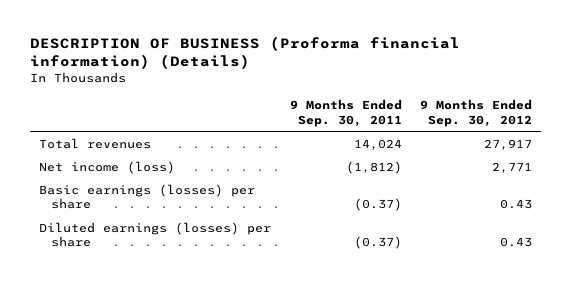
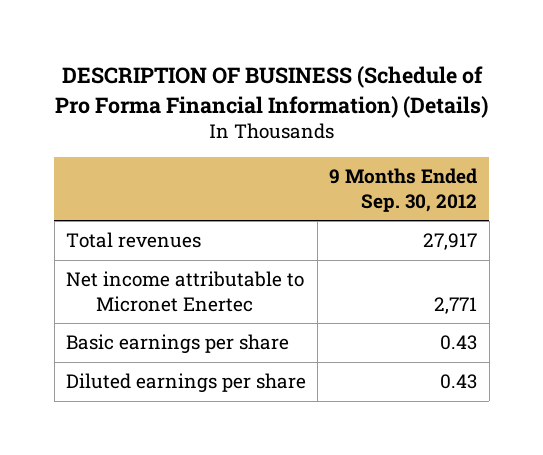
[29,36,460,70] DESCRIPTION OF BUSINESS (Proforma financial information) (Details) -> [54,66,488,118] DESCRIPTION OF BUSINESS (Schedule of Pro Forma Financial Information) (Details)
[289,99,402,127] 9 Months Ended Sep. 30, 2011 -> none
[39,160,176,174] Net income (loss) -> [65,271,304,312] Net income attributable to Micronet Enertec
[39,183,256,210] Basic earnings (losses) per share -> [65,334,289,355] Basic earnings per share
[39,221,272,248] Diluted earnings (losses) per share -> [65,373,306,394] Diluted earnings per share

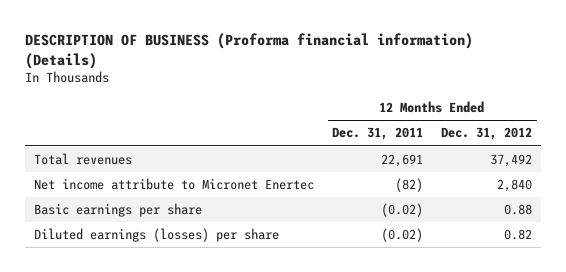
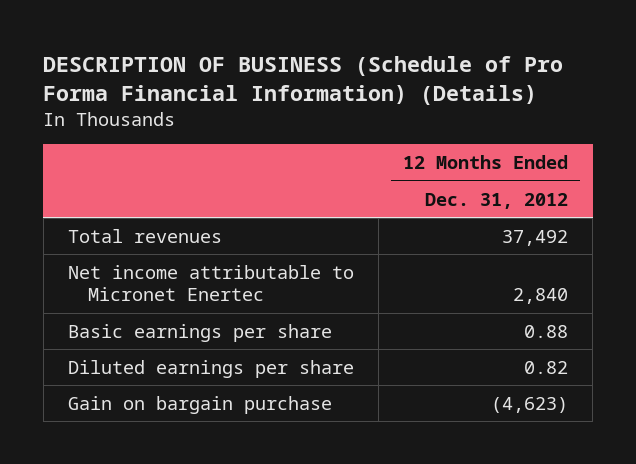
[24,32,473,69] DESCRIPTION OF BUSINESS (Proforma financial information) (Details) -> [43,56,564,105] DESCRIPTION OF BUSINESS (Schedule of Pro Forma Financial Information) (Details)
[332,127,424,141] Dec. 31, 2011 -> none
[33,178,314,191] Net income attribute to Micronet Enertec -> [67,264,354,302] Net income attributable to Micronet Enertec
[33,228,279,243] Diluted earnings (losses) per share -> [67,359,354,378] Diluted earnings per share
none -> [67,395,332,414] Gain on bargain purchase

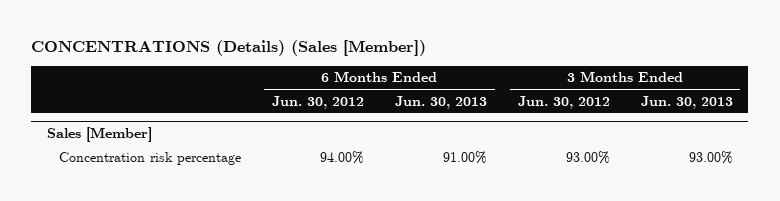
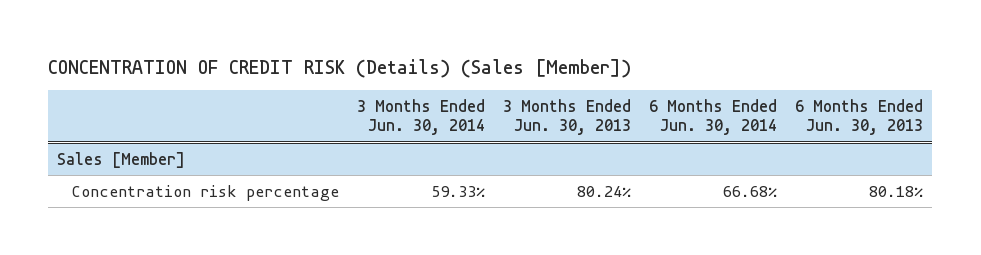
[31,40,427,57] CONCENTRATIONS (Details) (Sales [Member]) -> [48,58,632,78] CONCENTRATION OF CREDIT RISK (Details) (Sales [Member])
[271,95,364,109] Jun. 30, 2012 -> none
[517,95,610,109] Jun. 30, 2012 -> none
none -> [357,98,486,136] 3 Months Ended Jun. 30, 2014
none -> [649,98,778,136] 6 Months Ended Jun. 30, 2014
[442,151,487,165] 91.00% -> [869,185,924,197] 80.18%
[688,151,733,165] 93.00% -> [577,185,632,197] 80.24%

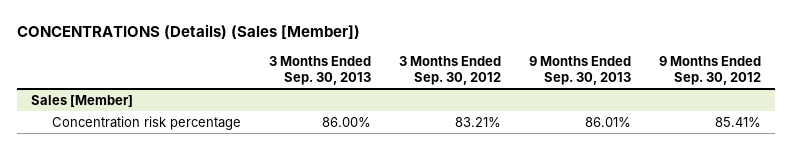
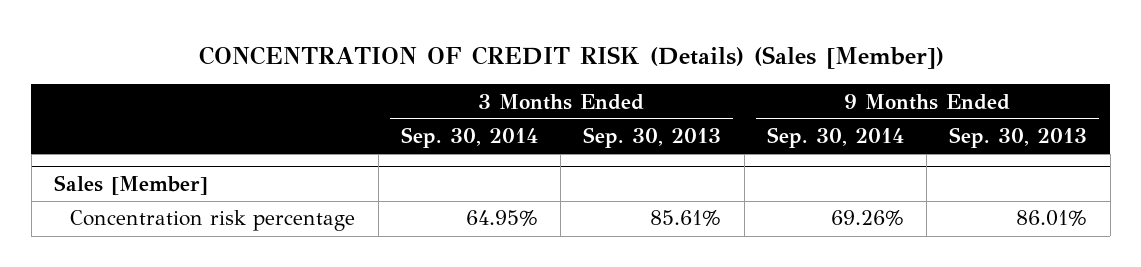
[17,24,361,40] CONCENTRATIONS (Details) (Sales [Member]) -> [198,45,944,69] CONCENTRATION OF CREDIT RISK (Details) (Sales [Member])
[398,55,501,85] 3 Months Ended Sep. 30, 2012 -> none
[658,55,761,85] 9 Months Ended Sep. 30, 2012 -> none
none -> [400,127,538,149] Sep. 30, 2014
none -> [766,127,904,149] Sep. 30, 2014
[321,116,371,127] 86.00% -> [650,210,722,227] 85.61%

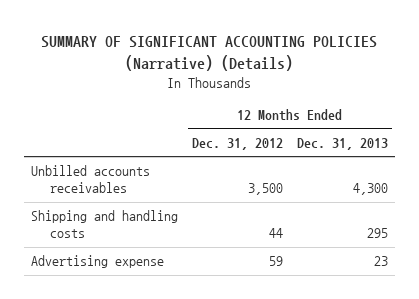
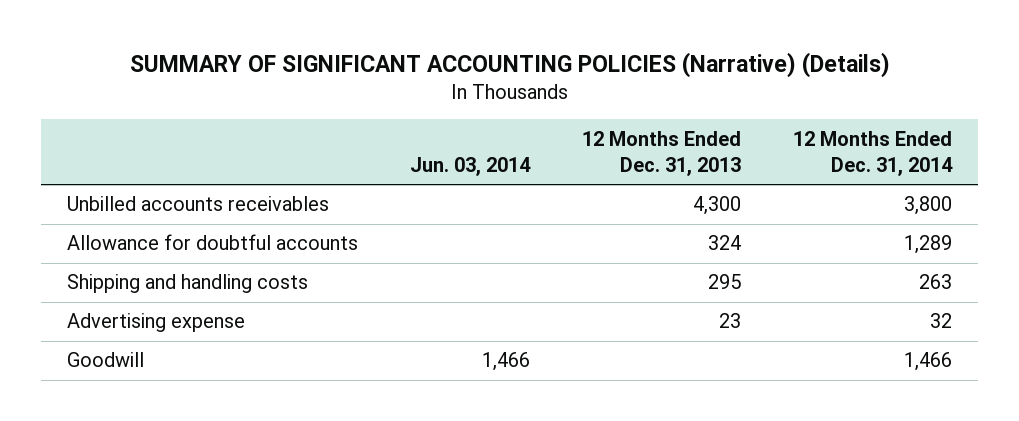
[191,137,283,150] Dec. 31, 2012 -> none
none -> [410,156,532,176] Jun. 03, 2014
none -> [793,130,954,176] 12 Months Ended Dec. 31, 2014
none -> [67,234,359,251] Allowance for doubtful accounts
none -> [67,352,145,368] Goodwill

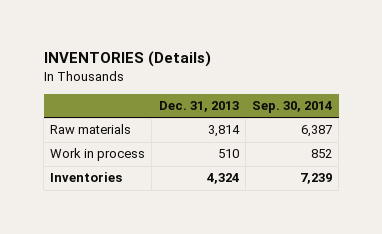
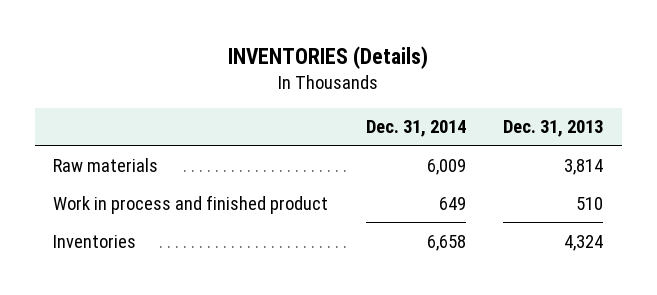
[252,101,333,114] Sep. 30, 2014 -> none
none -> [365,120,466,138] Dec. 31, 2014
[50,148,146,162] Work in process -> [53,194,329,214] Work in process and finished product

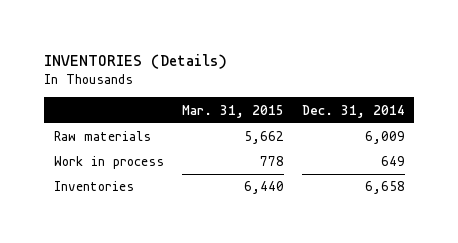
[503,120,604,138] Dec. 31, 2013 -> none
none -> [181,104,284,118] Mar. 31, 2015
[53,194,329,214] Work in process and finished product -> [53,156,164,170] Work in process

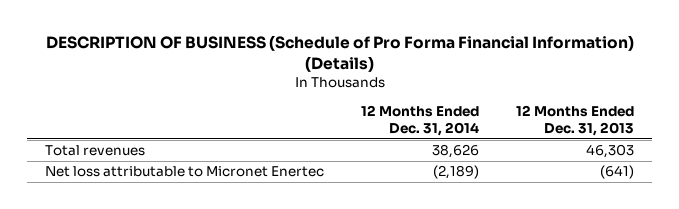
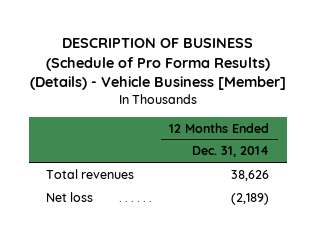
[45,34,634,72] DESCRIPTION OF BUSINESS (Schedule of Pro Forma Financial Information) (Details) -> [29,38,286,91] DESCRIPTION OF BUSINESS (Schedule of Pro Forma Results) (Details) - Vehicle Business [Member]
[515,104,634,137] 12 Months Ended Dec. 31, 2013 -> none
[45,166,325,178] Net loss attributable to Micronet Enertec -> [46,191,94,202] Net loss

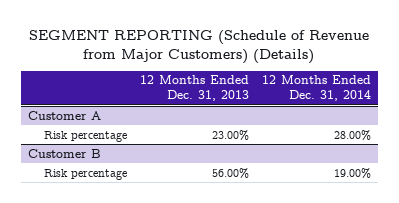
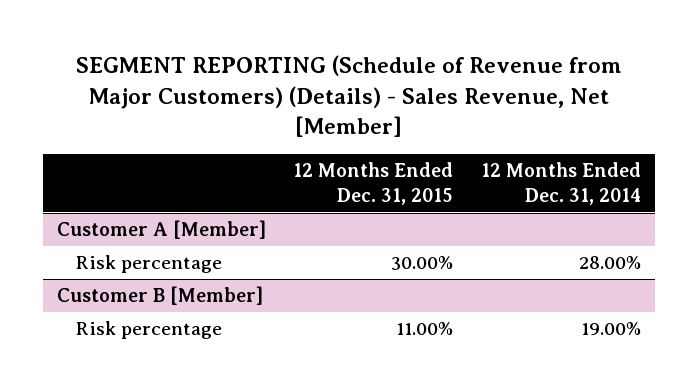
[29,29,370,64] SEGMENT REPORTING (Schedule of Revenue from Major Customers) (Details) -> [75,55,622,137] SEGMENT REPORTING (Schedule of Revenue from Major Customers) (Details) - Sales Revenue, Net [Member]
[140,75,250,102] 12 Months Ended Dec. 31, 2013 -> none
none -> [293,161,454,205] 12 Months Ended Dec. 31, 2015
[27,110,101,120] Customer A -> [56,220,266,240] Customer A [Member]
[27,148,101,158] Customer B -> [56,286,263,306] Customer B [Member]

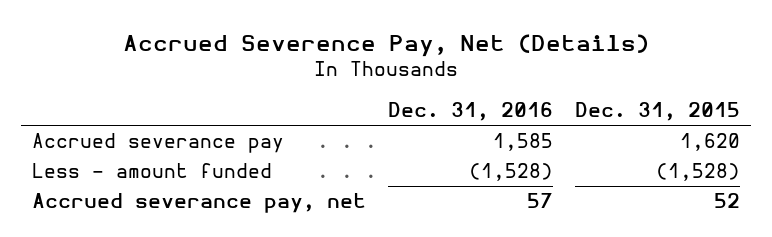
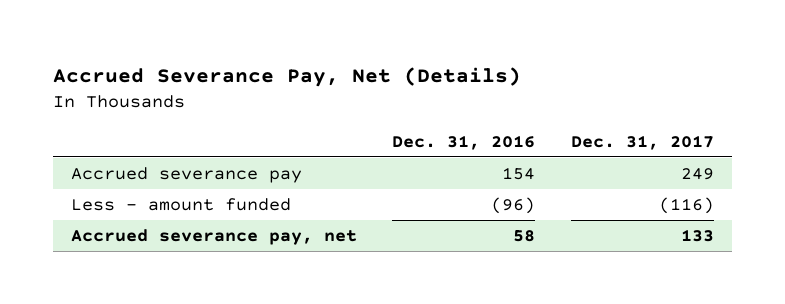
[123,33,650,57] Accrued Severence Pay, Net (Details) -> [53,67,522,88] Accrued Severance Pay, Net (Details)
[575,102,741,122] Dec. 31, 2015 -> none
none -> [570,134,714,150] Dec. 31, 2017
[493,133,554,152] 1,585 -> [502,166,536,180] 154
[469,163,554,182] (1,528) -> [491,196,536,214] (96)
[527,193,554,209] 57 -> [513,229,536,242] 58

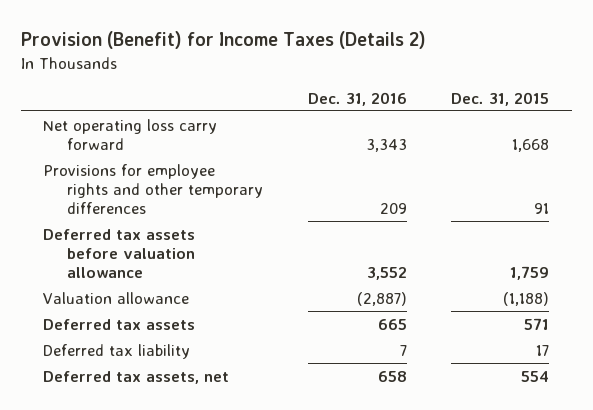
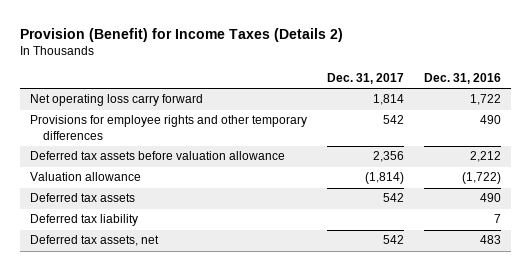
[451,91,550,106] Dec. 31, 2015 -> none
none -> [327,73,405,85] Dec. 31, 2017
[365,138,407,152] 3,343 -> [470,94,502,106] 1,722
[379,203,407,215] 209 -> [480,115,502,125] 490
[366,267,407,281] 3,552 -> [470,151,502,163] 2,212
[356,291,407,306] (2,887) -> [462,172,502,185] (1,722)
[377,318,407,330] 665 -> [480,193,502,203] 490
[377,370,407,382] 658 -> [480,235,502,245] 483

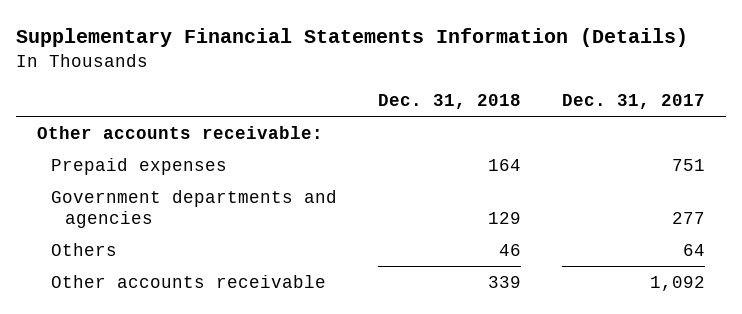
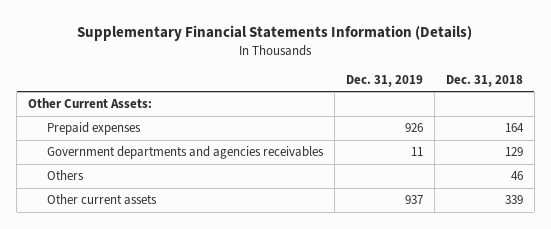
[562,94,706,110] Dec. 31, 2017 -> none
none -> [346,74,424,87] Dec. 31, 2019
[36,125,323,139] Other accounts receivable: -> none
none -> [28,98,153,109] Other Current Assets:
[50,189,337,229] Government departments and agencies -> [47,146,325,160] Government departments and agencies receivables
[50,274,326,288] Other accounts receivable -> [47,194,158,206] Other current assets

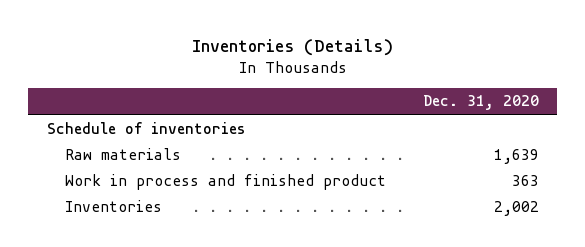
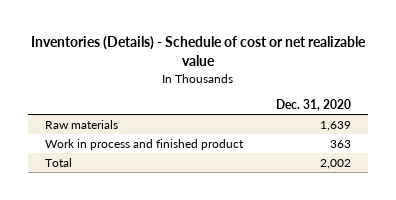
[191,38,393,56] Inventories (Details) -> [31,36,367,67] Inventories (Details) - Schedule of cost or net realizable value
[46,121,245,134] Schedule of inventories -> none
[64,199,162,212] Inventories -> [45,158,73,168] Total

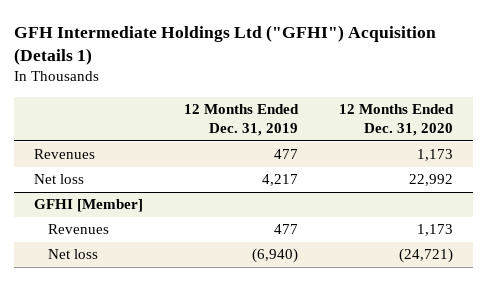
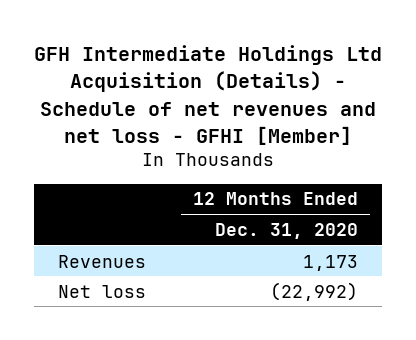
[14,24,437,66] GFH Intermediate Holdings Ltd ("GFHI") Acquisition (Details 1) -> [34,45,383,145] GFH Intermediate Holdings Ltd Acquisition (Details) - Schedule of net revenues and net loss - GFHI [Member]
[184,103,300,137] 12 Months Ended Dec. 31, 2019 -> none
[34,199,144,213] GFHI [Member] -> none
[47,224,109,235] Revenues -> none
[47,249,98,260] Net loss -> none
[408,174,453,187] 22,992 -> [270,281,359,301] (22,992)

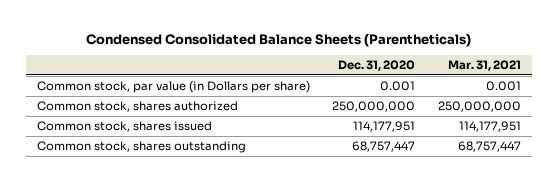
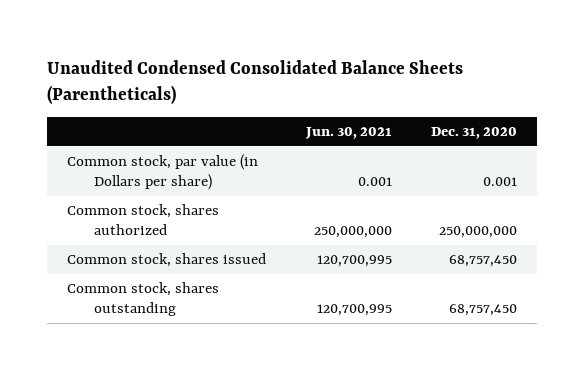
[85,32,471,47] Condensed Consolidated Balance Sheets (Parentheticals) -> [47,59,464,104] Unaudited Condensed Consolidated Balance Sheets (Parentheticals)
[447,60,521,72] Mar. 31, 2021 -> none
none -> [304,127,392,140] Jun. 30, 2021
[353,121,416,133] 114,177,951 -> [449,255,518,268] 68,757,450
[352,141,416,153] 68,757,447 -> [449,304,518,317] 68,757,450

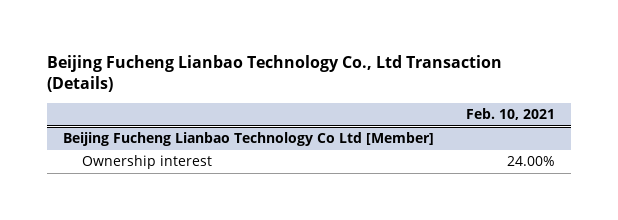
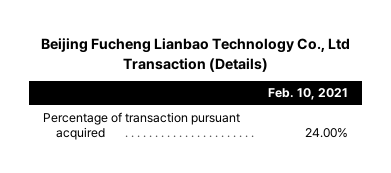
[62,132,434,147] Beijing Fucheng Lianbao Technology Co Ltd [Member] -> none
[82,155,213,170] Ownership interest -> [43,112,241,140] Percentage of transaction pursuant acquired

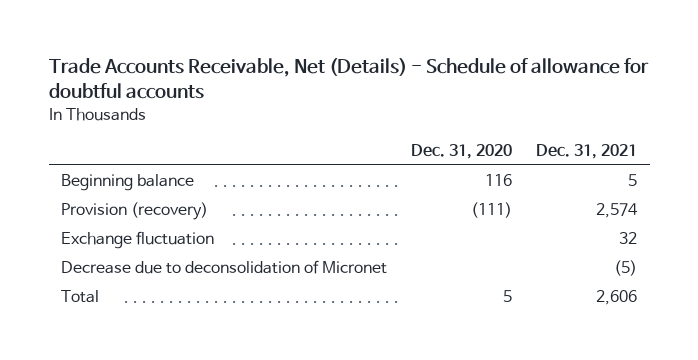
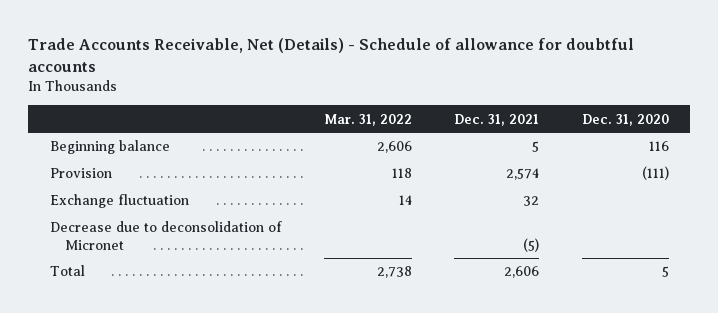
none -> [323,113,412,126] Mar. 31, 2022
[60,202,208,221] Provision (recovery) -> [49,168,112,179] Provision

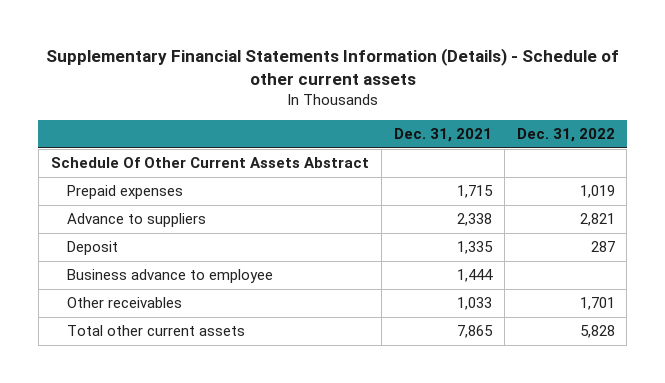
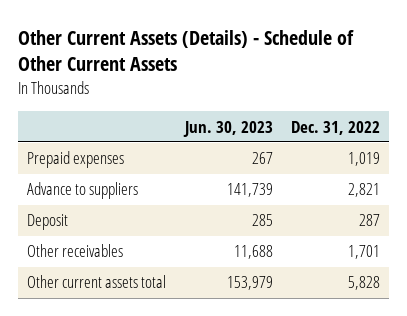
[45,47,619,85] Supplementary Financial Statements Information (Details) - Schedule of other current assets -> [18,29,355,72] Other Current Assets (Details) - Schedule of Other Current Assets
[393,128,492,143] Dec. 31, 2021 -> none
none -> [182,120,273,137] Jun. 30, 2023
[50,157,369,169] Schedule Of Other Current Assets Abstract -> none
[66,269,273,284] Business advance to employee -> none
[66,325,245,337] Total other current assets -> [27,275,167,289] Other current assets total

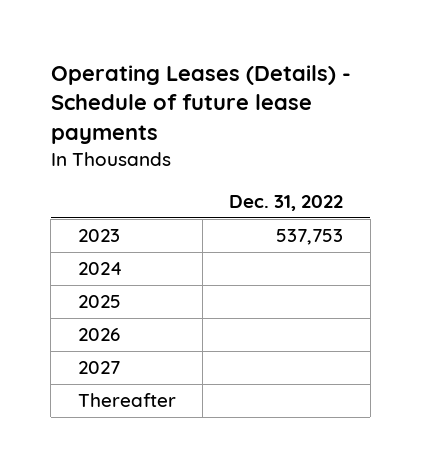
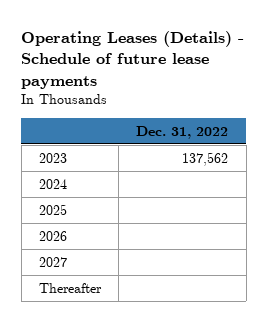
[276,229,344,246] 537,753 -> [182,151,229,166] 137,562

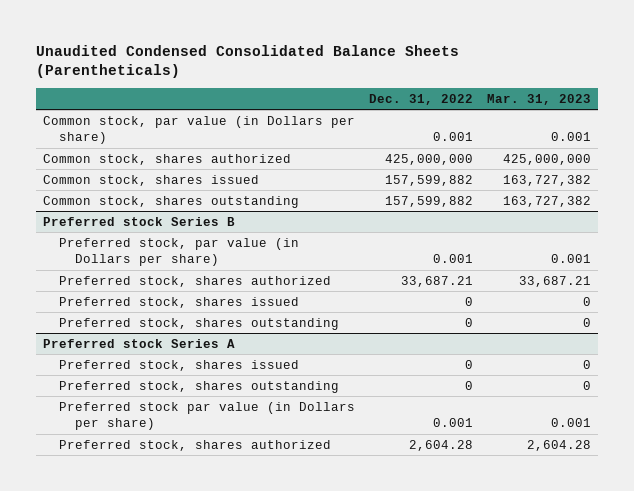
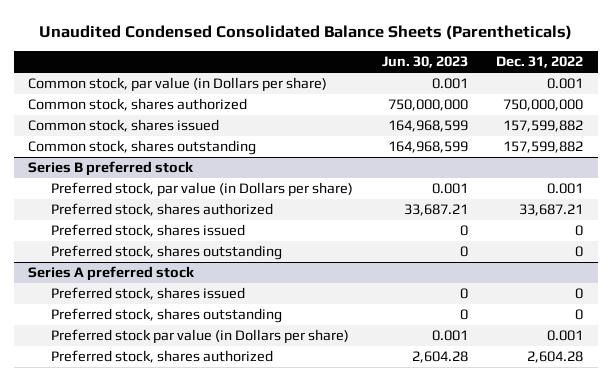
[486,93,591,105] Mar. 31, 2023 -> none
none -> [381,56,468,69] Jun. 30, 2023
[384,153,473,165] 425,000,000 -> [503,99,584,112] 750,000,000
[43,216,236,226] Preferred stock Series B -> [28,161,195,177] Series B preferred stock
[43,338,236,348] Preferred stock Series A -> [28,266,196,282] Series A preferred stock

